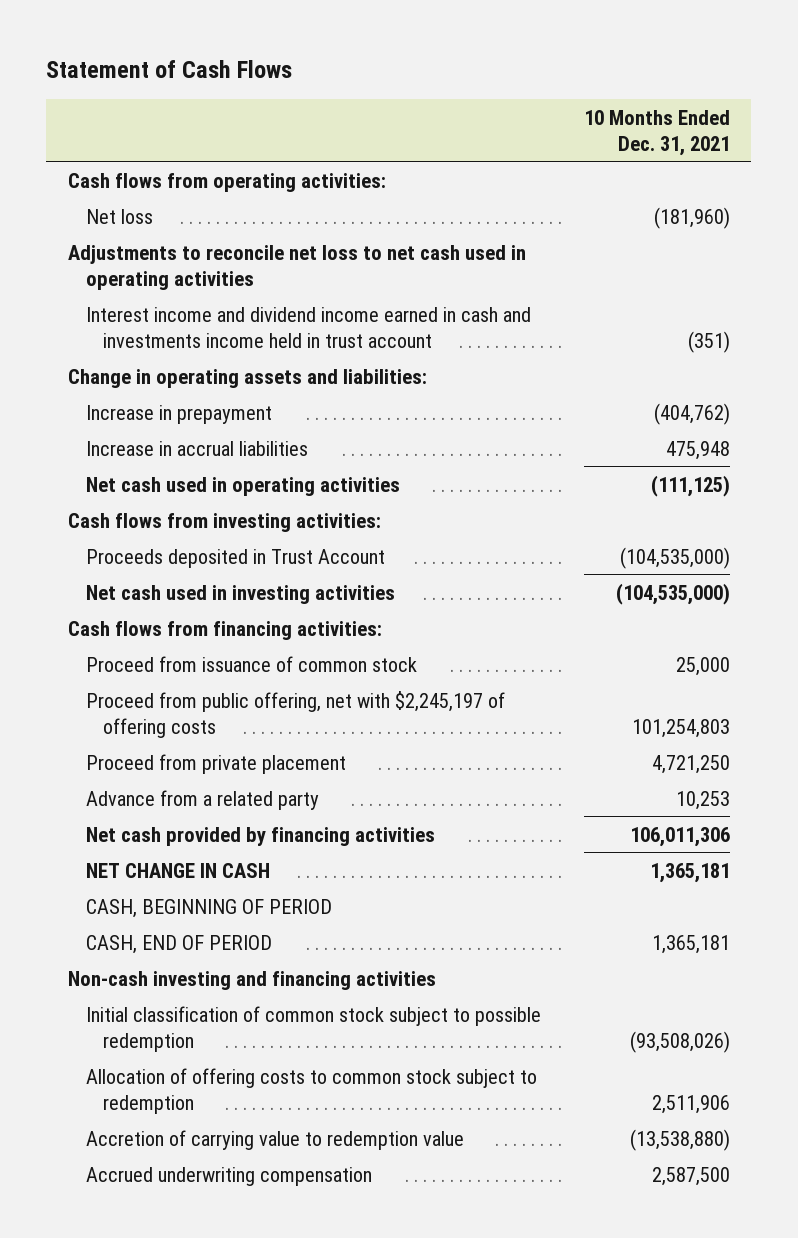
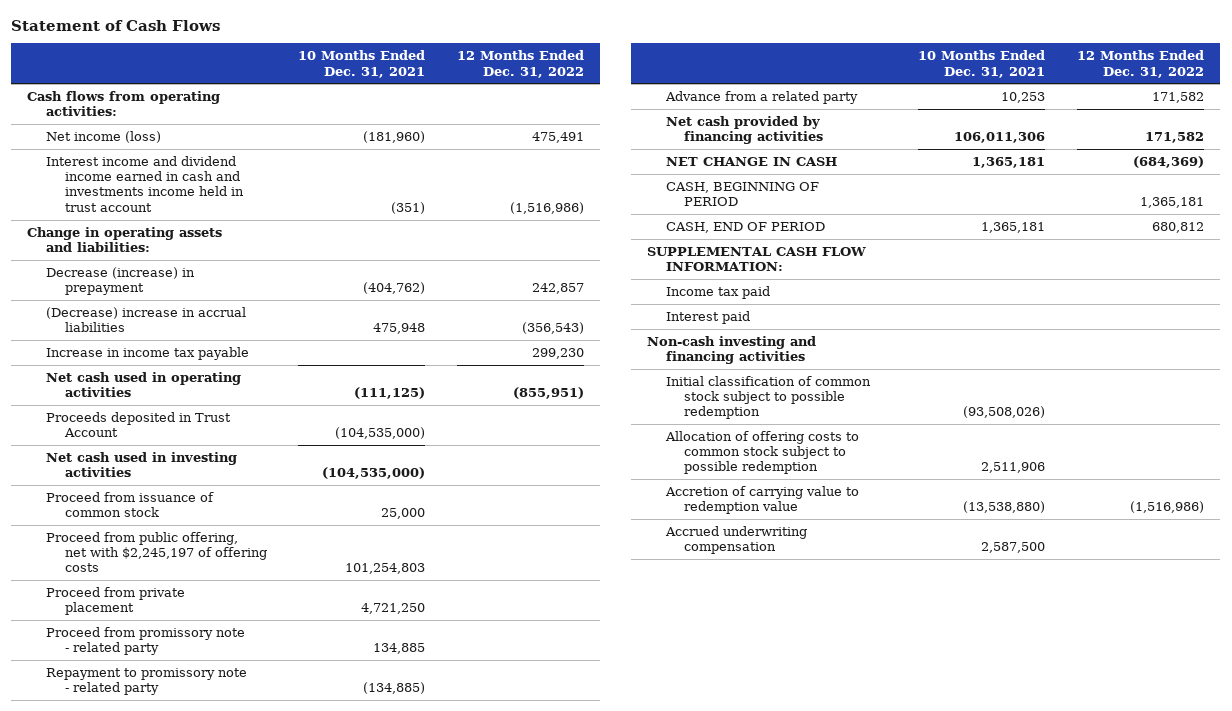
none -> [457,50,585,78] 12 Months Ended Dec. 31, 2022
[67,244,526,290] Adjustments to reconcile net loss to net cash used in operating activities -> none
[85,208,153,224] Net loss -> [45,130,161,143] Net income (loss)
[85,404,272,424] Increase in prepayment -> [45,266,195,296] Decrease (increase) in prepayment
[85,440,308,456] Increase in accrual liabilities -> [45,306,246,333] (Decrease) increase in accrual liabilities
none -> [45,346,249,360] Increase in income tax payable
[67,512,381,532] Cash flows from investing activities: -> none
[67,620,382,640] Cash flows from financing activities: -> none
none -> [45,626,245,656] Proceed from promissory note - related party
none -> [45,667,247,696] Repayment to promissory note - related party
none -> [647,246,867,272] SUPPLEMENTAL CASH FLOW INFORMATION:
none -> [665,285,770,299] Income tax paid
none -> [665,310,750,324] Interest paid
[85,1067,537,1114] Allocation of offering costs to common stock subject to redemption -> [664,430,859,475] Allocation of offering costs to common stock subject to possible redemption

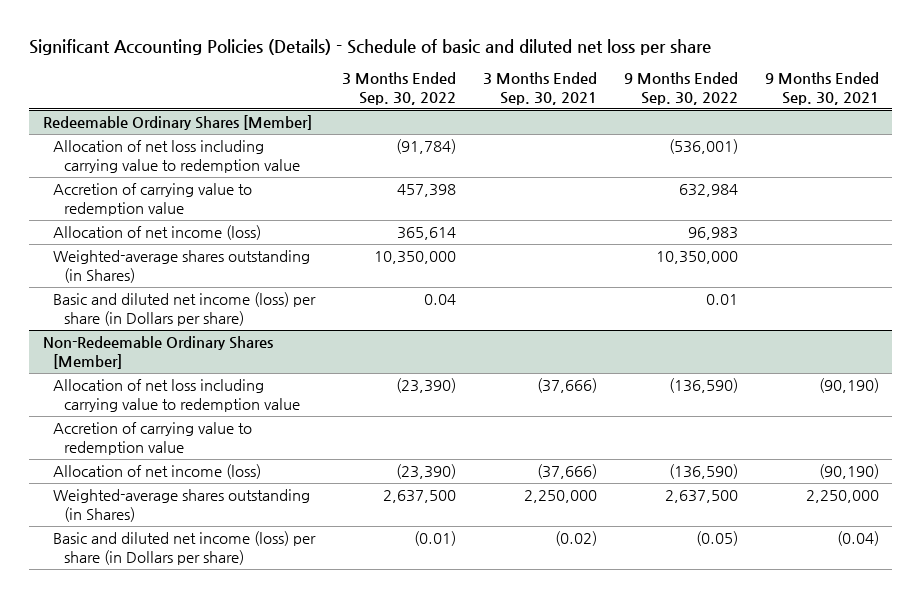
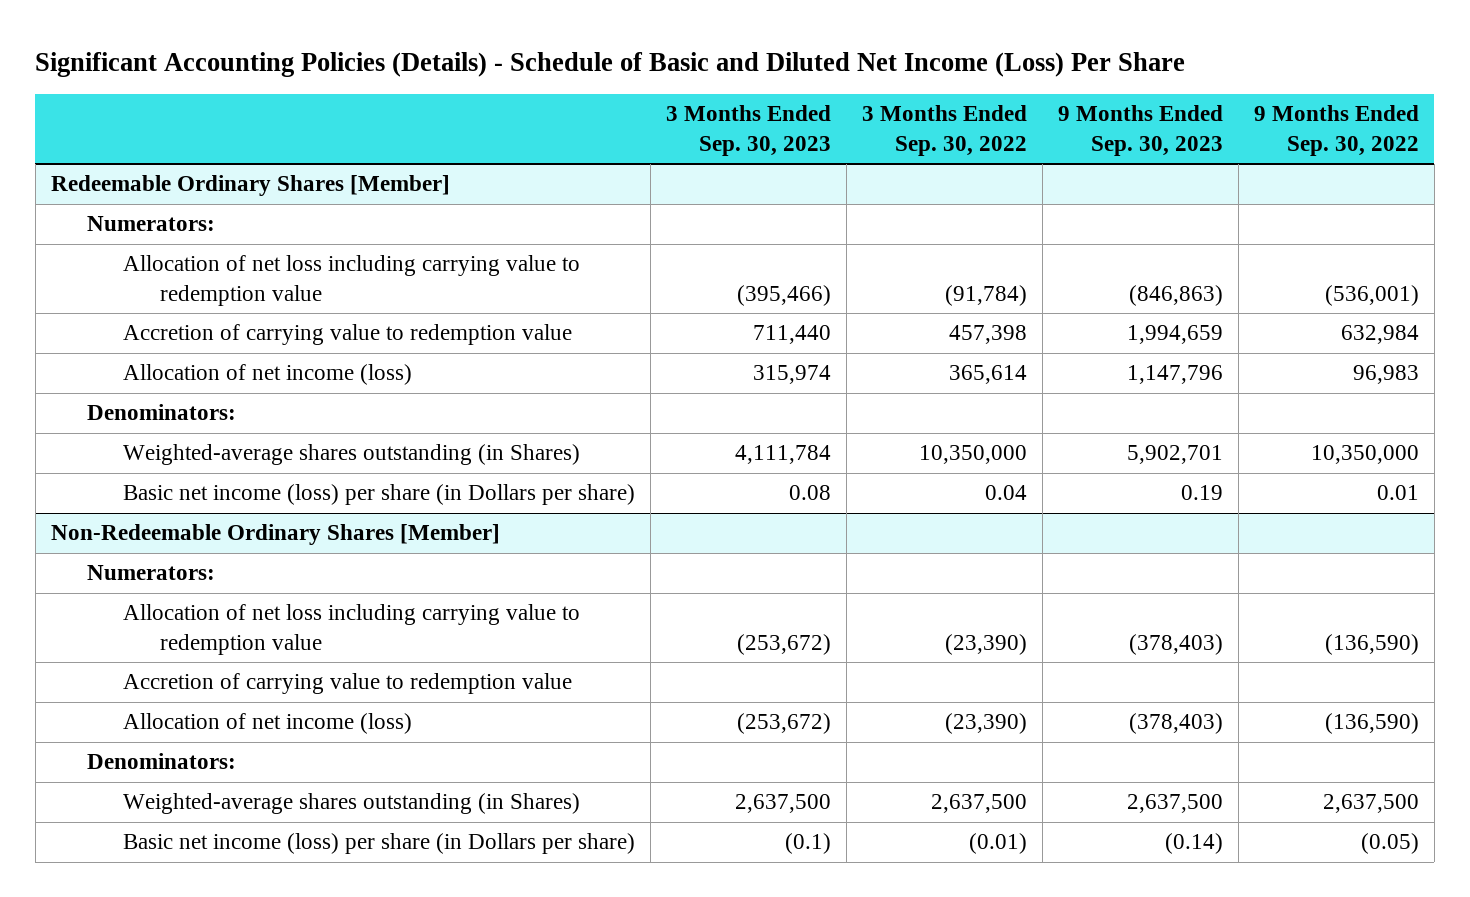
[29,38,712,55] Significant Accounting Policies (Details) - Schedule of basic and diluted net loss per share -> [35,51,1186,77] Significant Accounting Policies (Details) - Schedule of Basic and Diluted Net Income (Loss) Per Share
[482,72,597,105] 3 Months Ended Sep. 30, 2021 -> none
[764,72,879,105] 9 Months Ended Sep. 30, 2021 -> none
none -> [666,105,832,157] 3 Months Ended Sep. 30, 2023
none -> [1058,105,1224,157] 9 Months Ended Sep. 30, 2023
none -> [86,216,215,232] Numerators:
none -> [86,404,236,421] Denominators:
[53,292,317,326] Basic and diluted net income (loss) per share (in Dollars per share) -> [123,484,636,506] Basic net income (loss) per share (in Dollars per share)
none -> [86,565,215,581] Numerators:
none -> [86,753,236,770] Denominators:
[53,531,317,565] Basic and diluted net income (loss) per share (in Dollars per share) -> [123,833,636,855] Basic net income (loss) per share (in Dollars per share)

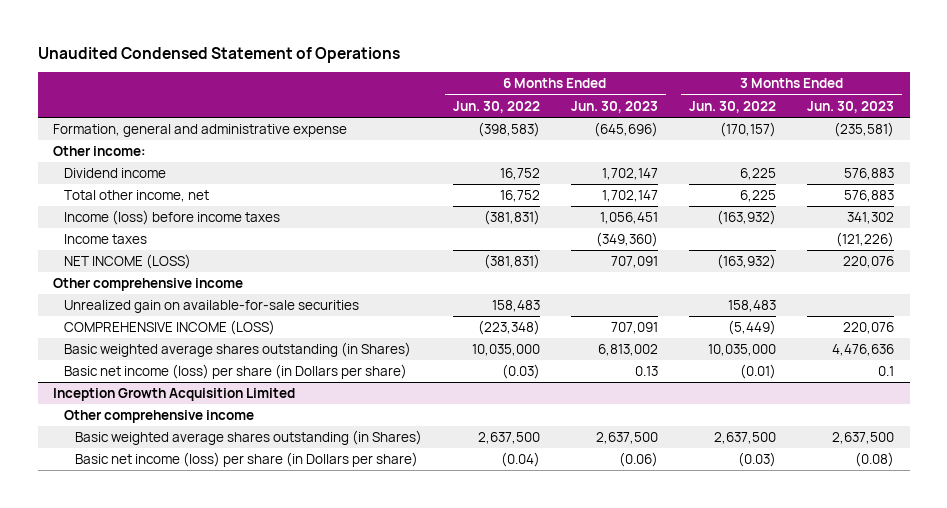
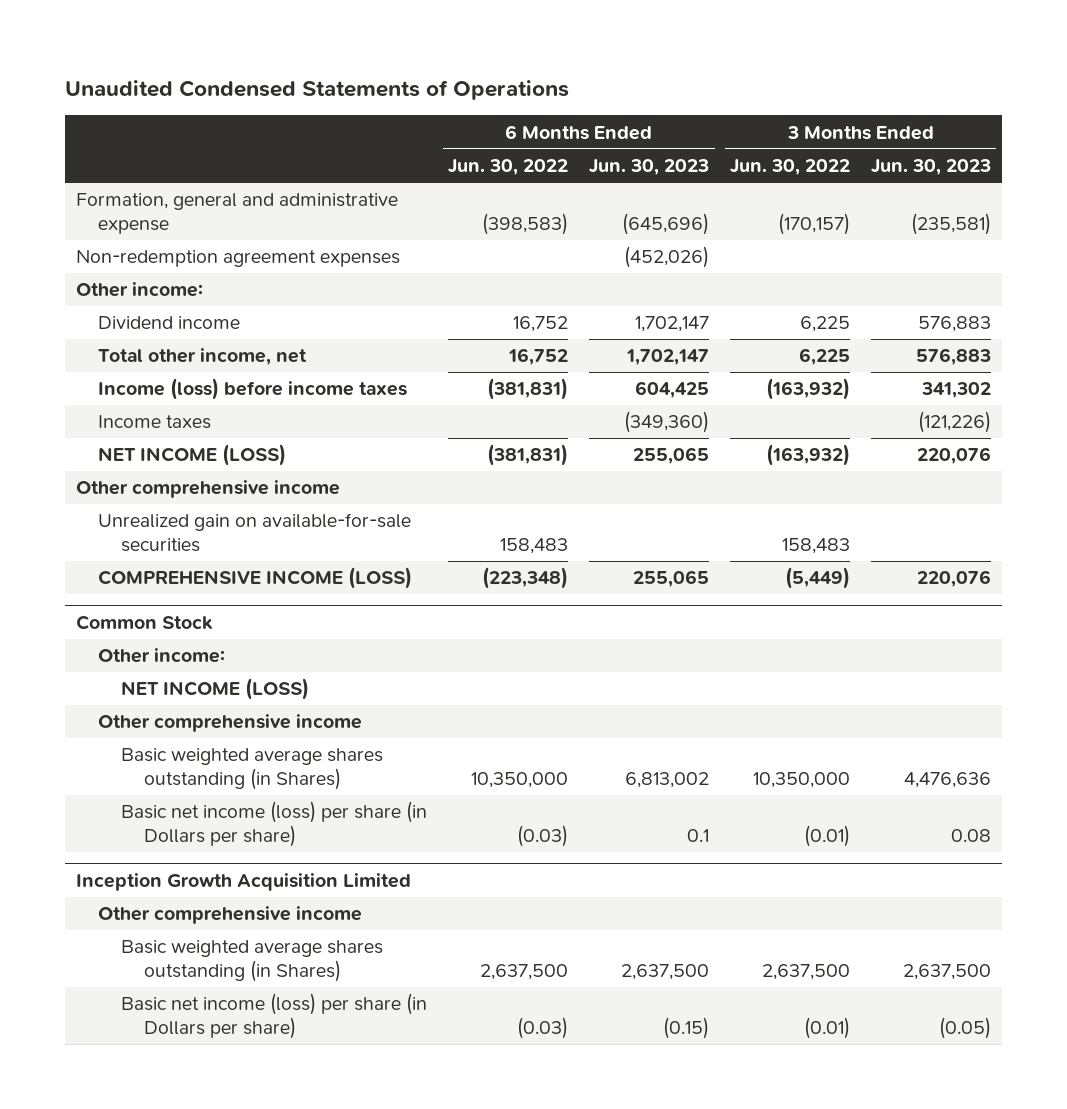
[37,46,400,63] Unaudited Condensed Statement of Operations -> [65,79,570,100] Unaudited Condensed Statements of Operations
none -> [75,250,400,268] Non-redemption agreement expenses
[599,212,658,225] 1,056,451 -> [635,381,710,399] 604,425
[610,256,658,269] 707,091 -> [633,447,710,465] 255,065
[610,322,658,335] 707,091 -> [633,570,710,588] 255,065
none -> [75,615,213,631] Common Stock
none -> [98,648,226,664] Other income:
none -> [121,678,310,701] NET INCOME (LOSS)
none -> [98,714,363,733] Other comprehensive income
[471,344,540,357] 10,035,000 -> [471,771,569,788] 10,350,000
[707,344,776,357] 10,035,000 -> [753,771,851,788] 10,350,000
[634,366,658,377] 0.13 -> [687,828,710,842] 0.1
[878,366,895,377] 0.1 -> [951,828,992,842] 0.08
[500,452,540,468] (0.04) -> [517,1016,569,1039] (0.03)
[618,452,658,468] (0.06) -> [663,1016,710,1039] (0.15)
[737,452,776,468] (0.03) -> [804,1016,851,1039] (0.01)
[855,452,895,468] (0.08) -> [939,1016,992,1039] (0.05)

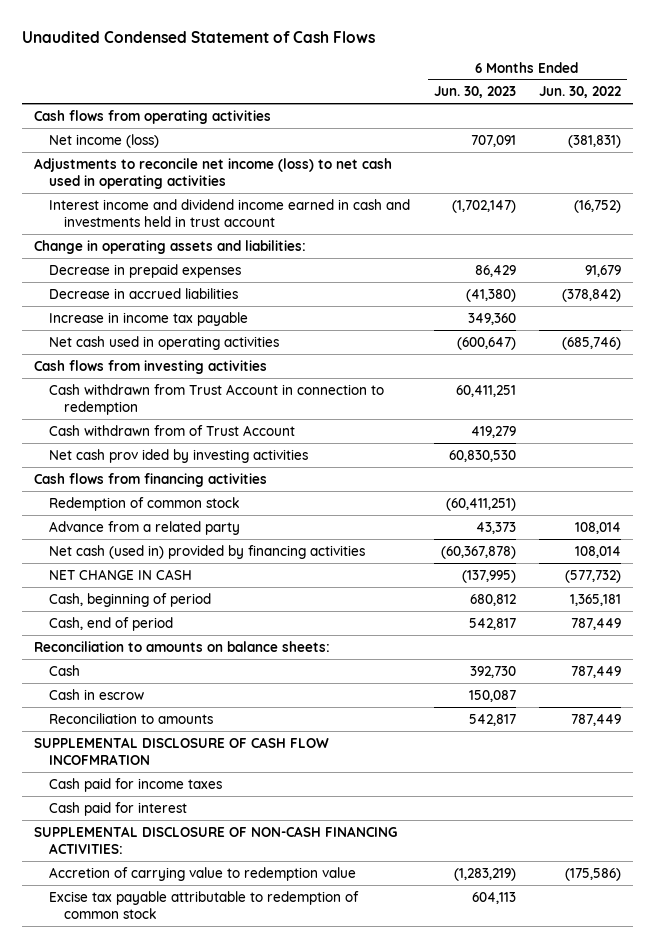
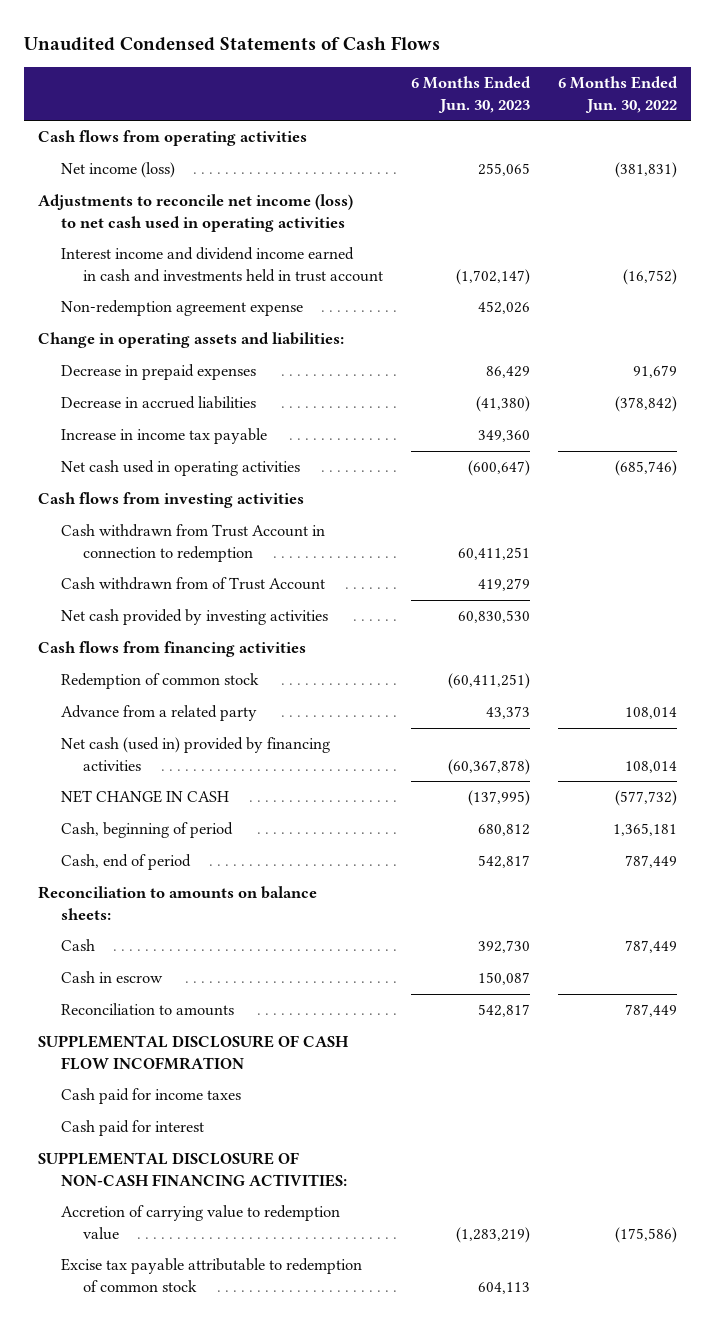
[22,30,376,43] Unaudited Condensed Statement of Cash Flows -> [24,36,441,52] Unaudited Condensed Statements of Cash Flows
[470,134,516,147] 707,091 -> [478,163,531,177] 255,065
none -> [60,300,303,317] Non-redemption agreement expense
[48,448,308,463] Net cash prov ided by investing activities -> [60,609,328,626] Net cash provided by investing activities

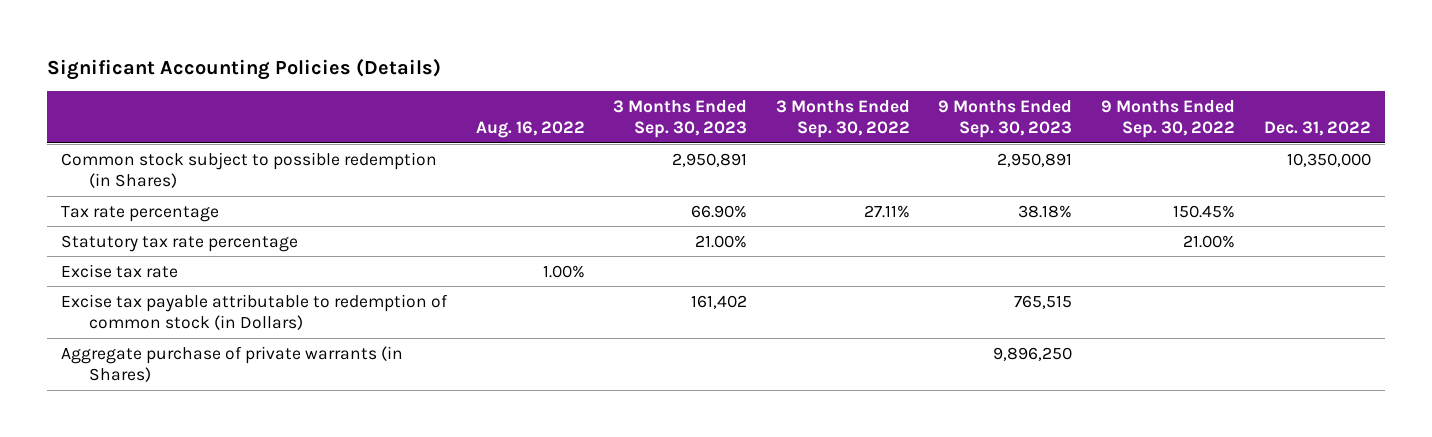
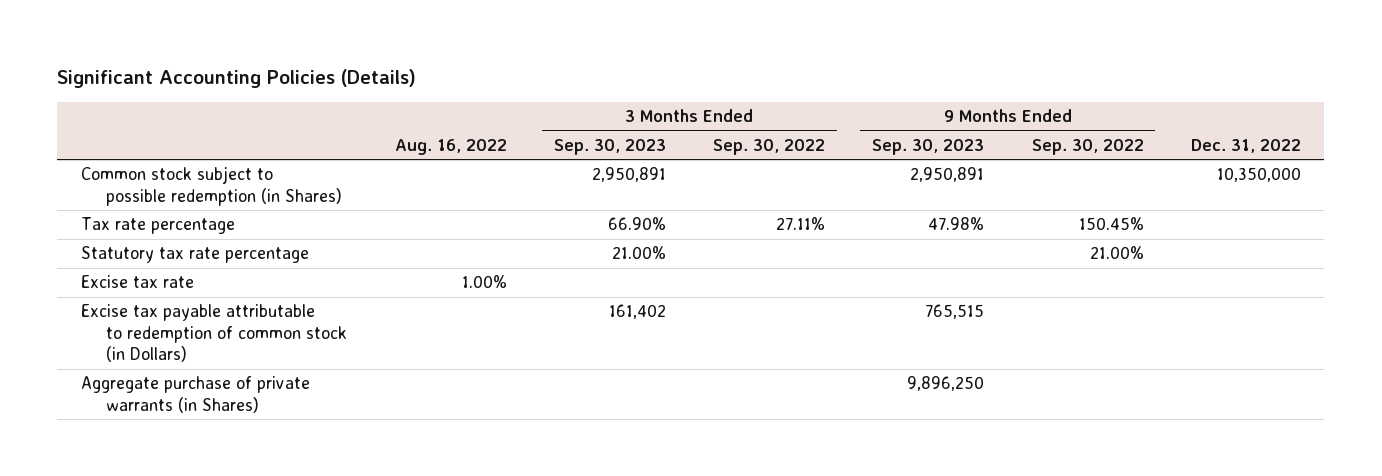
[1018,204,1073,218] 38.18% -> [928,217,985,231] 47.98%

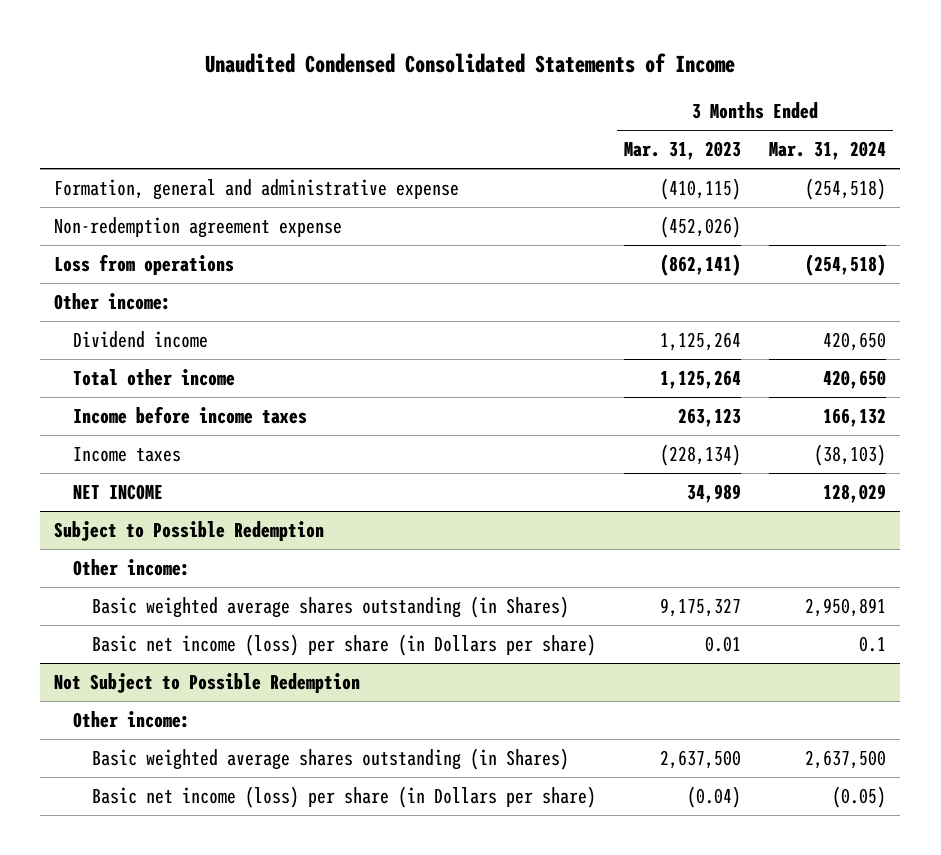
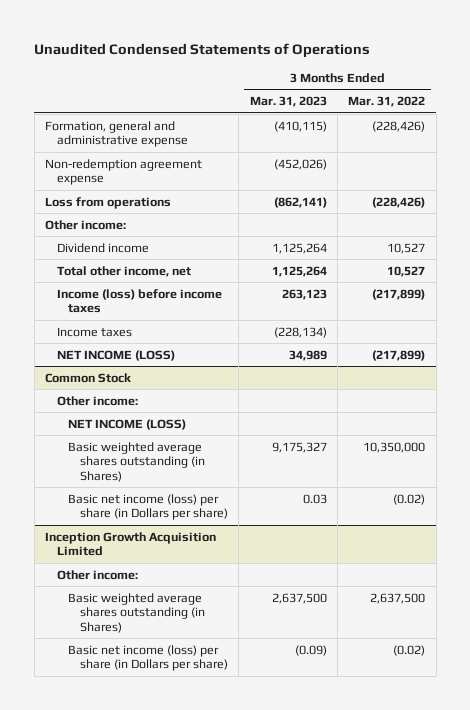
[205,52,736,73] Unaudited Condensed Consolidated Statements of Income -> [34,42,371,58] Unaudited Condensed Statements of Operations
[769,141,887,161] Mar. 31, 2024 -> none
none -> [348,96,426,108] Mar. 31, 2022
[73,369,236,387] Total other income -> [56,265,191,277] Total other income, net
[73,406,308,425] Income before income taxes -> [56,288,222,314] Income (loss) before income taxes
[54,521,325,542] Subject to Possible Redemption -> none
[73,484,164,501] NET INCOME -> [56,349,175,361] NET INCOME (LOSS)
none -> [45,372,132,383] Common Stock
none -> [68,418,187,430] NET INCOME (LOSS)
[54,673,361,694] Not Subject to Possible Redemption -> none
[705,636,742,653] 0.01 -> [302,493,327,504] 0.03
none -> [45,531,217,557] Inception Growth Acquisition Limited
[687,786,742,809] (0.04) -> [294,644,327,656] (0.09)

